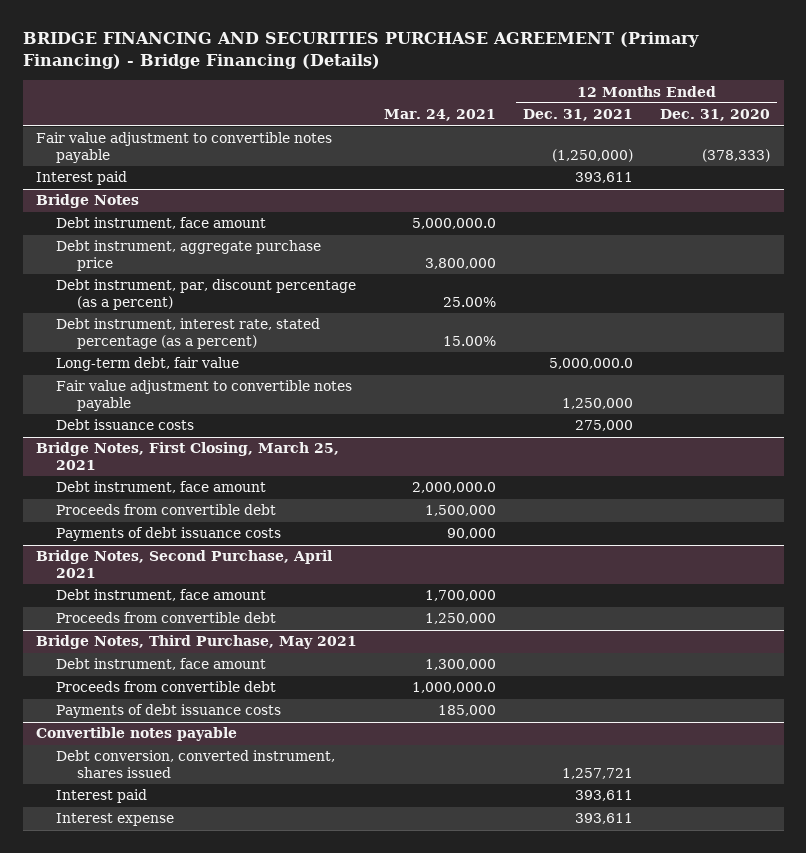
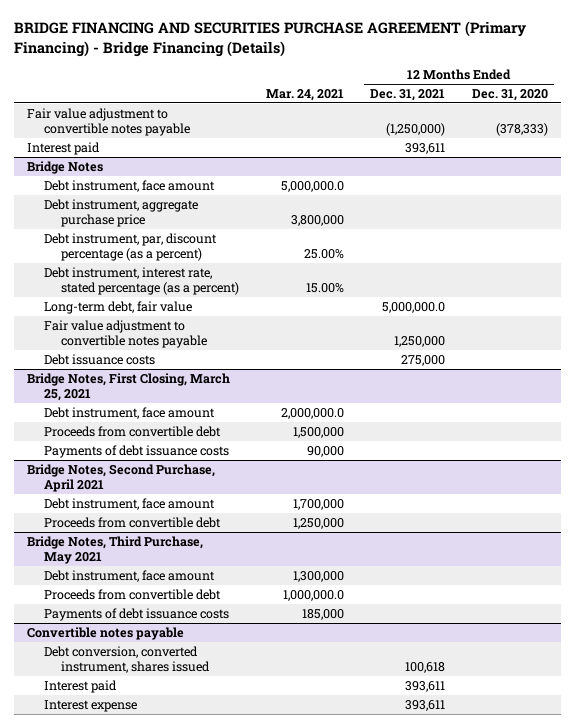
[562,768,634,780] 1,257,721 -> [405,662,446,674] 100,618

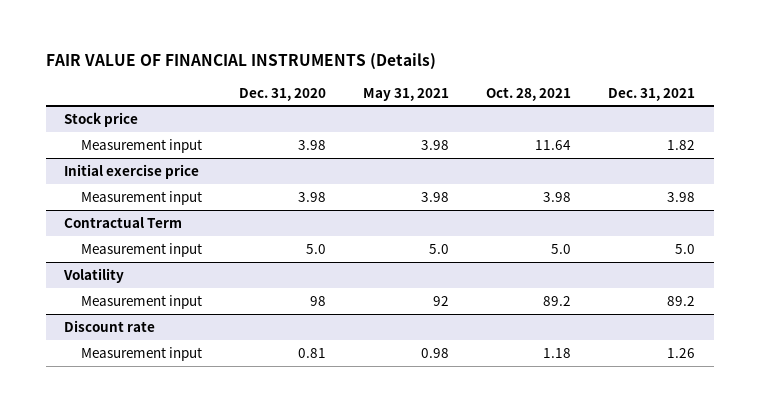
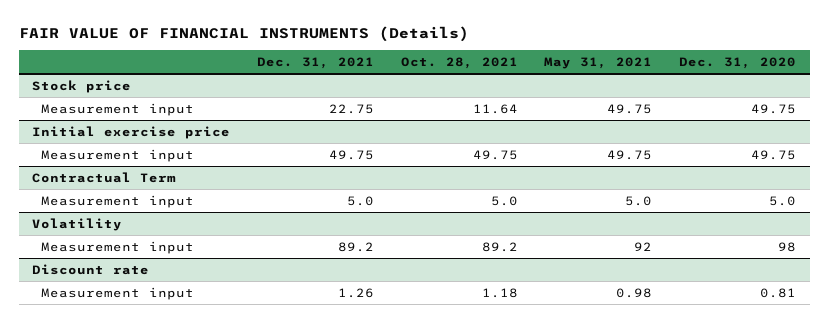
[298,139,327,150] 3.98 -> [751,103,797,114] 49.75
[421,139,450,150] 3.98 -> [607,103,653,114] 49.75
[667,139,696,150] 1.82 -> [328,103,374,114] 22.75
[298,191,327,202] 3.98 -> [751,149,797,160] 49.75
[421,191,450,202] 3.98 -> [607,149,653,160] 49.75
[543,191,572,202] 3.98 -> [472,149,518,160] 49.75
[667,191,696,202] 3.98 -> [328,149,374,160] 49.75

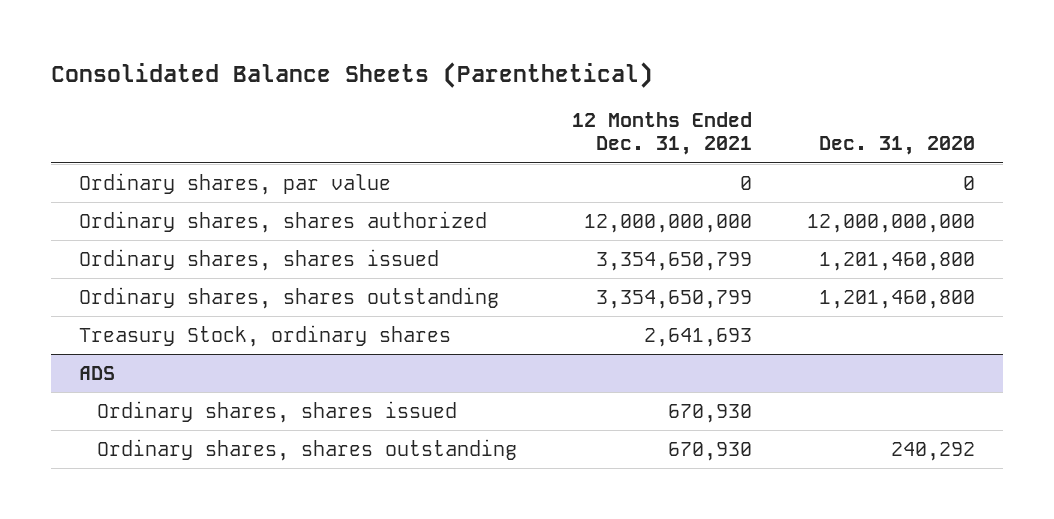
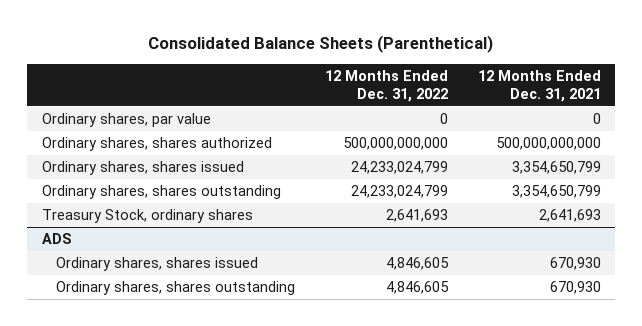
[819,136,976,156] Dec. 31, 2020 -> none
none -> [324,69,448,103] 12 Months Ended Dec. 31, 2022
[583,213,752,233] 12,000,000,000 -> [495,137,601,151] 500,000,000,000

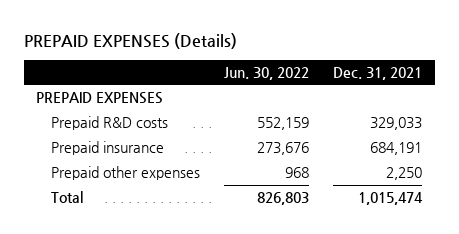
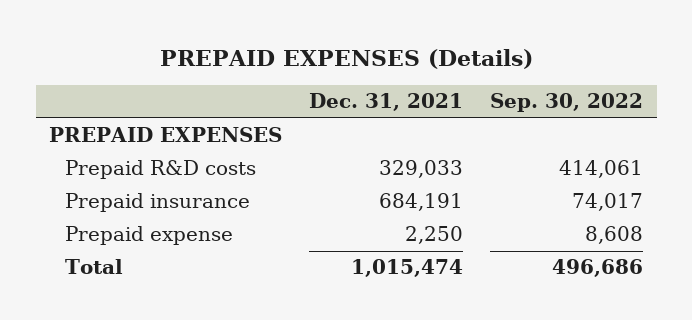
[224,66,310,80] Jun. 30, 2022 -> none
none -> [490,93,644,113] Sep. 30, 2022
[50,166,200,181] Prepaid other expenses -> [65,226,234,246] Prepaid expense

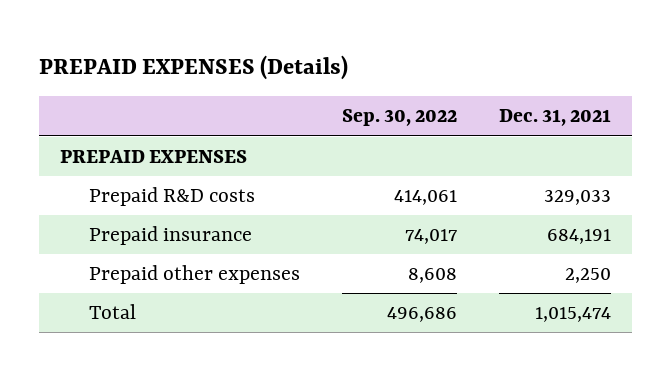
[65,226,234,246] Prepaid expense -> [88,264,300,284] Prepaid other expenses

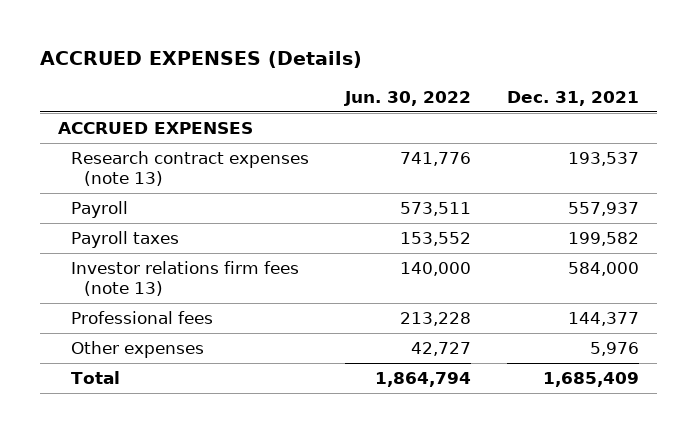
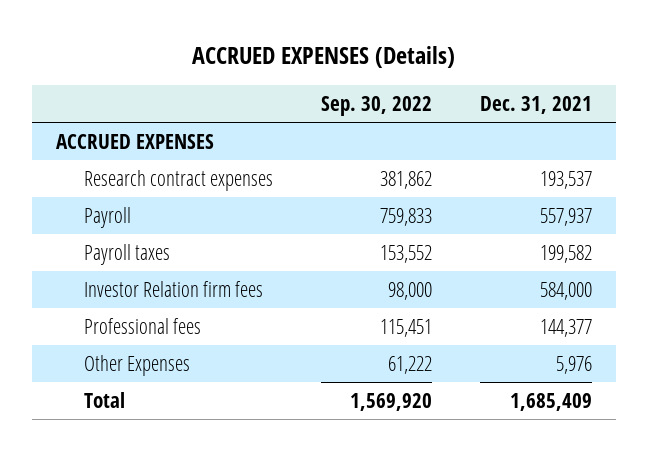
[344,90,472,106] Jun. 30, 2022 -> none
none -> [321,96,433,117] Sep. 30, 2022
[70,150,309,186] Research contract expenses (note 13) -> [84,169,274,191] Research contract expenses
[70,260,299,296] Investor relations firm fees (note 13) -> [84,280,264,297] Investor Relation firm fees
[70,340,204,358] Other expenses -> [84,354,191,376] Other Expenses

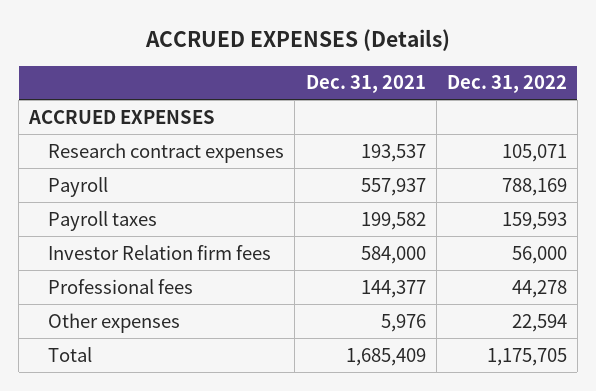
[321,96,433,117] Sep. 30, 2022 -> none
none -> [446,75,567,94] Dec. 31, 2022
[84,354,191,376] Other Expenses -> [48,312,181,333] Other expenses

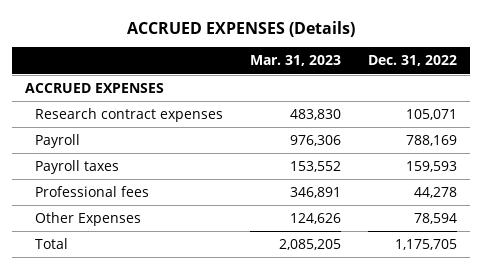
[305,75,426,94] Dec. 31, 2021 -> none
none -> [249,55,341,67] Mar. 31, 2023
[48,244,272,260] Investor Relation firm fees -> none
[48,312,181,333] Other expenses -> [35,212,142,227] Other Expenses
[511,313,567,332] 22,594 -> [413,213,457,225] 78,594

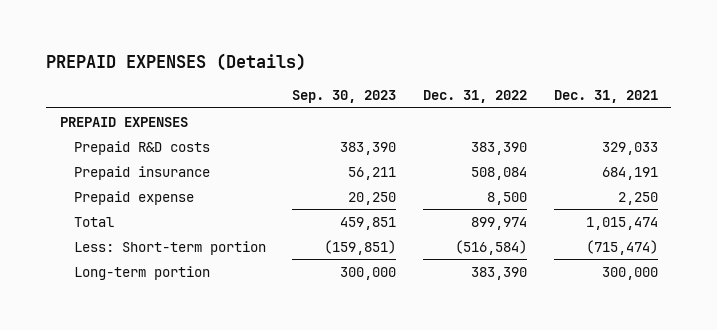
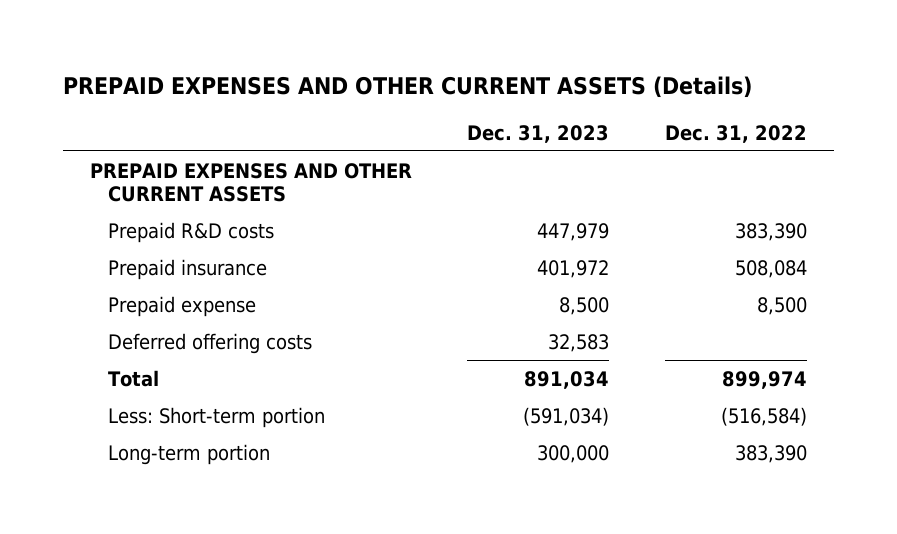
[46,53,307,72] PREPAID EXPENSES (Details) -> [62,75,752,98] PREPAID EXPENSES AND OTHER CURRENT ASSETS (Details)
[292,90,397,104] Sep. 30, 2023 -> none
[553,90,658,104] Dec. 31, 2021 -> none
none -> [467,124,610,143] Dec. 31, 2023
[59,116,188,127] PREPAID EXPENSES -> [90,162,413,203] PREPAID EXPENSES AND OTHER CURRENT ASSETS
none -> [108,332,313,354] Deferred offering costs

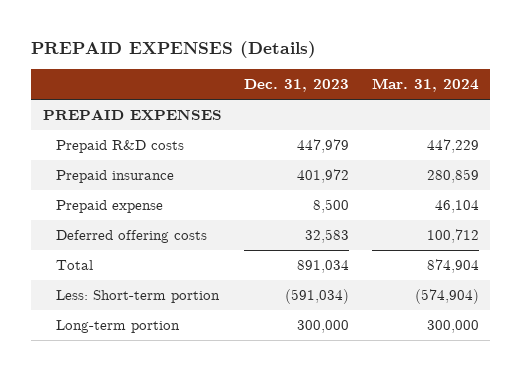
[62,75,752,98] PREPAID EXPENSES AND OTHER CURRENT ASSETS (Details) -> [31,41,317,59] PREPAID EXPENSES (Details)
[664,124,807,143] Dec. 31, 2022 -> none
none -> [372,78,480,93] Mar. 31, 2024
[90,162,413,203] PREPAID EXPENSES AND OTHER CURRENT ASSETS -> [42,109,222,121] PREPAID EXPENSES

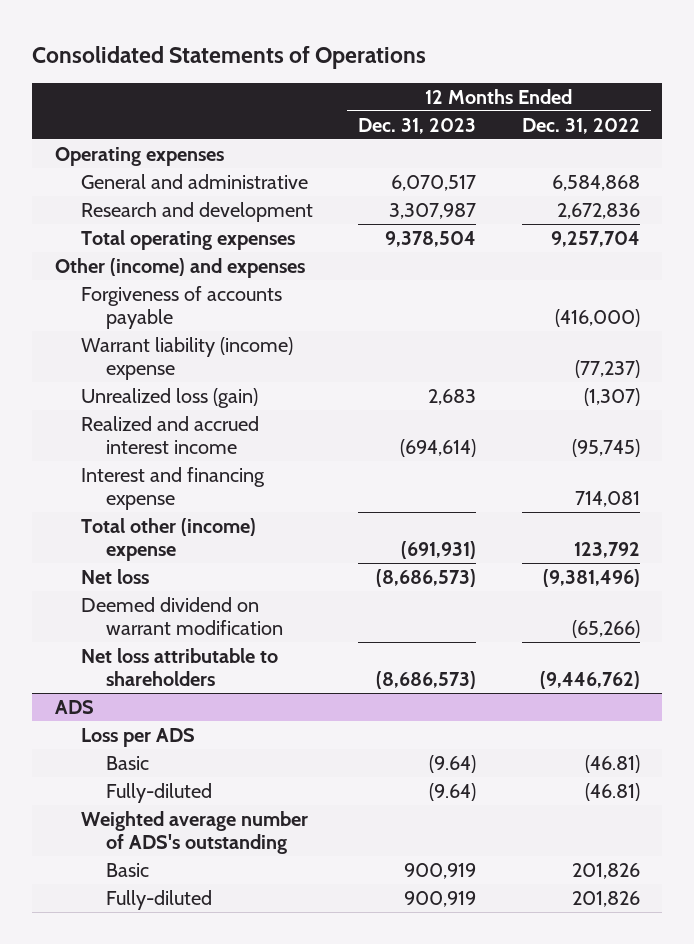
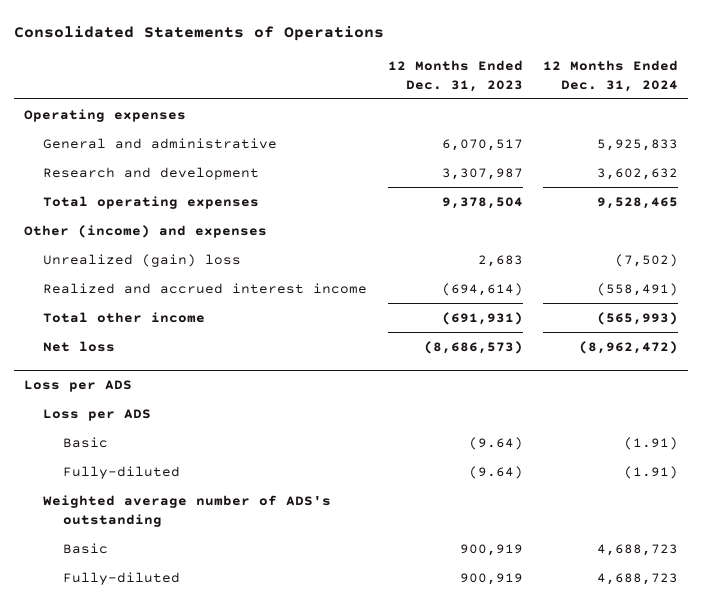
[521,117,640,134] Dec. 31, 2022 -> none
none -> [542,59,678,92] 12 Months Ended Dec. 31, 2024
[80,285,282,330] Forgiveness of accounts payable -> none
[80,336,293,381] Warrant liability (income) expense -> none
[80,387,258,408] Unrealized loss (gain) -> [43,253,242,267] Unrealized (gain) loss
[80,466,265,511] Interest and financing expense -> none
[80,517,256,562] Total other (income) expense -> [43,311,206,323] Total other income
[80,596,284,636] Deemed dividend on warrant modification -> none
[80,647,278,687] Net loss attributable to shareholders -> none
[54,699,94,714] ADS -> [24,380,133,393] Loss per ADS

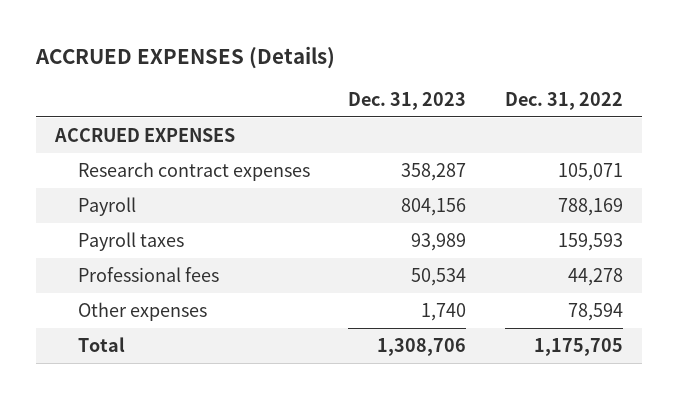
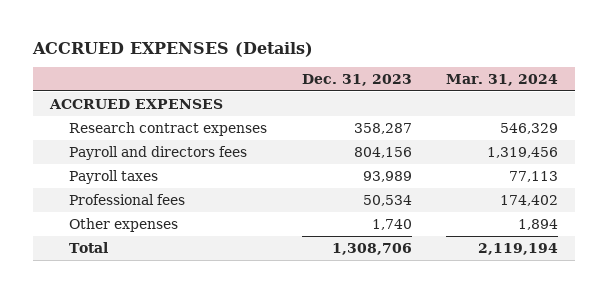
[504,91,623,110] Dec. 31, 2022 -> none
none -> [446,73,559,86] Mar. 31, 2024
[78,196,137,216] Payroll -> [69,145,248,160] Payroll and directors fees

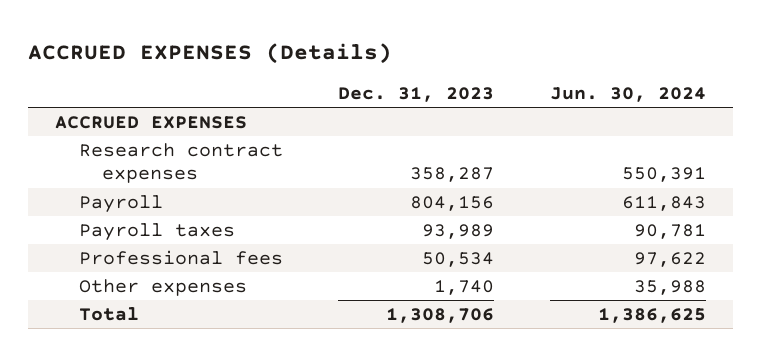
[446,73,559,86] Mar. 31, 2024 -> none
none -> [549,87,706,103] Jun. 30, 2024
[69,145,248,160] Payroll and directors fees -> [78,195,163,214] Payroll

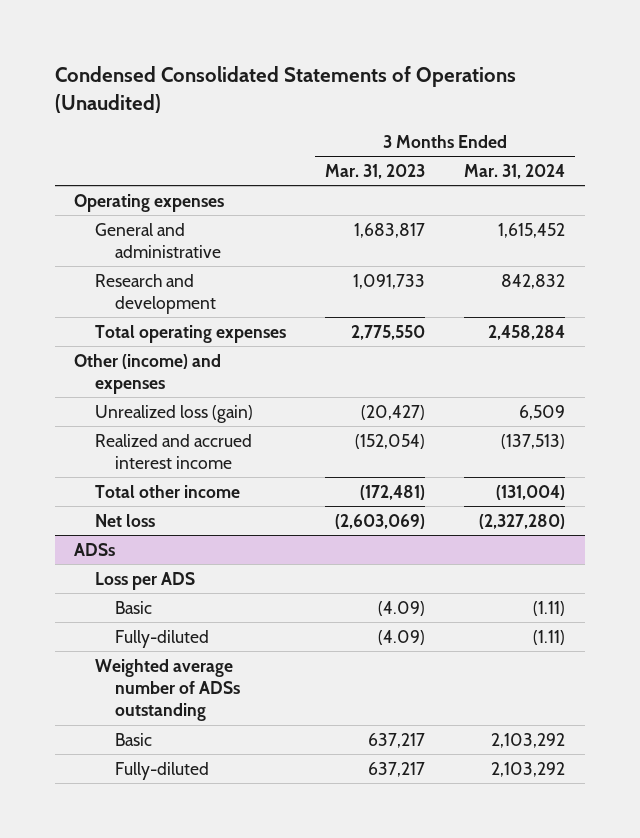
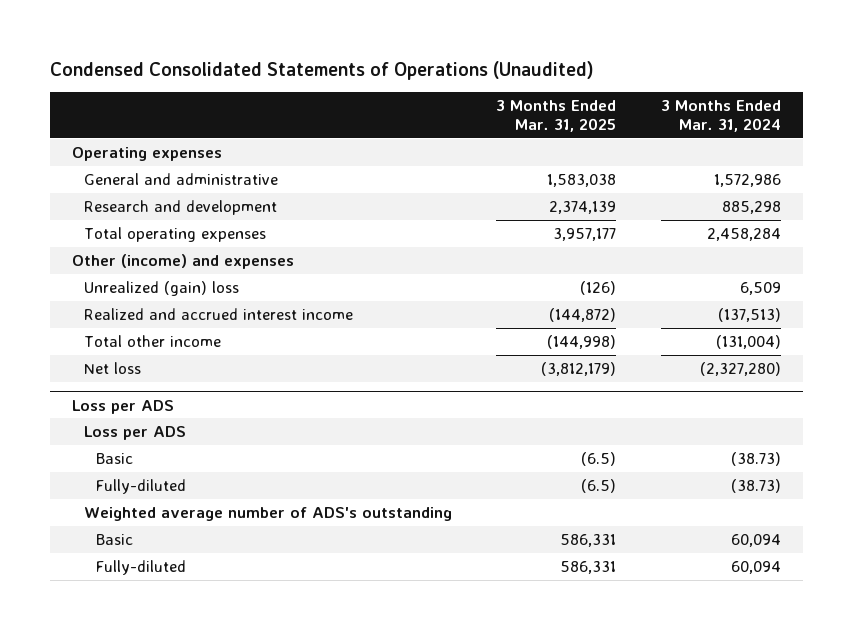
[325,163,426,179] Mar. 31, 2023 -> none
none -> [496,99,617,133] 3 Months Ended Mar. 31, 2025
[498,222,566,238] 1,615,452 -> [713,173,781,187] 1,572,986
[501,273,566,289] 842,832 -> [721,200,781,214] 885,298
[94,404,253,423] Unrealized loss (gain) -> [84,280,240,296] Unrealized (gain) loss
[74,542,116,556] ADSs -> [72,399,175,414] Loss per ADS
[533,600,566,616] (1.11) -> [730,451,781,466] (38.73)
[533,629,566,645] (1.11) -> [730,478,781,493] (38.73)
[94,658,241,722] Weighted average number of ADSs outstanding -> [84,506,453,521] Weighted average number of ADS's outstanding
[491,732,566,748] 2,103,292 -> [730,533,781,547] 60,094
[491,761,566,777] 2,103,292 -> [730,560,781,574] 60,094

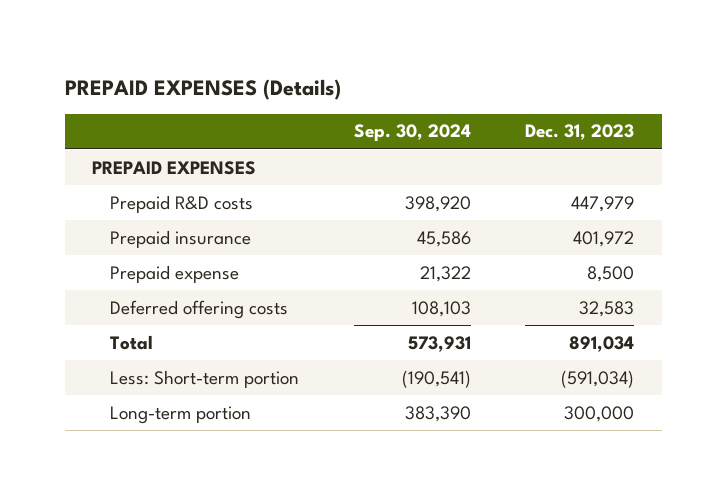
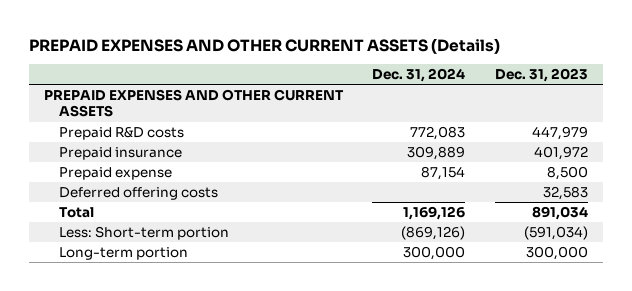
[65,78,342,100] PREPAID EXPENSES (Details) -> [29,37,501,54] PREPAID EXPENSES AND OTHER CURRENT ASSETS (Details)
[353,124,471,142] Sep. 30, 2024 -> none
none -> [372,68,466,83] Dec. 31, 2024
[92,160,257,175] PREPAID EXPENSES -> [44,89,345,118] PREPAID EXPENSES AND OTHER CURRENT ASSETS

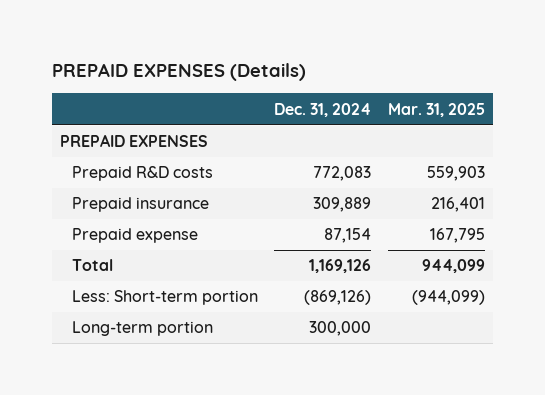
[29,37,501,54] PREPAID EXPENSES AND OTHER CURRENT ASSETS (Details) -> [51,63,306,82] PREPAID EXPENSES (Details)
[494,68,588,83] Dec. 31, 2023 -> none
none -> [387,102,485,117] Mar. 31, 2025
[44,89,345,118] PREPAID EXPENSES AND OTHER CURRENT ASSETS -> [60,134,209,148] PREPAID EXPENSES
[58,187,218,201] Deferred offering costs -> none

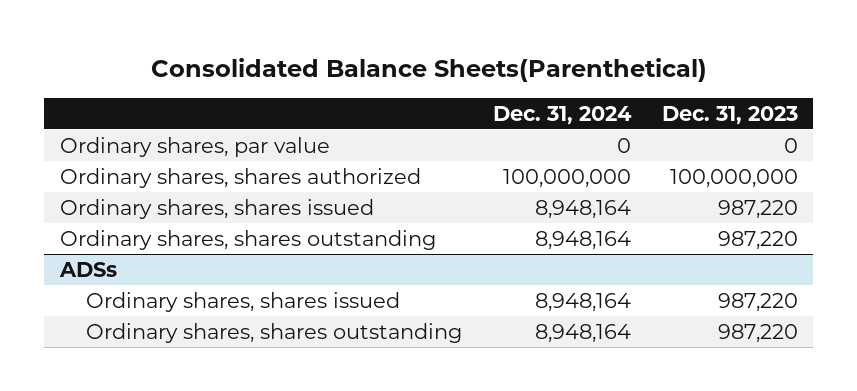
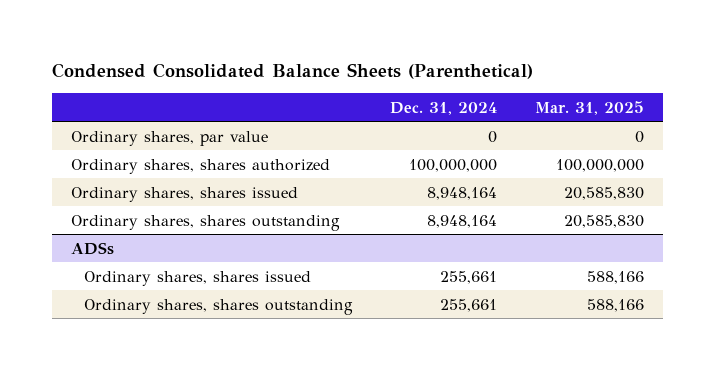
[150,57,707,82] Consolidated Balance Sheets(Parenthetical) -> [52,63,534,80] Condensed Consolidated Balance Sheets (Parenthetical)
[661,105,798,125] Dec. 31, 2023 -> none
none -> [534,100,644,115] Mar. 31, 2025
[534,292,631,312] 8,948,164 -> [440,270,498,284] 255,661
[534,323,631,343] 8,948,164 -> [440,298,498,312] 255,661

